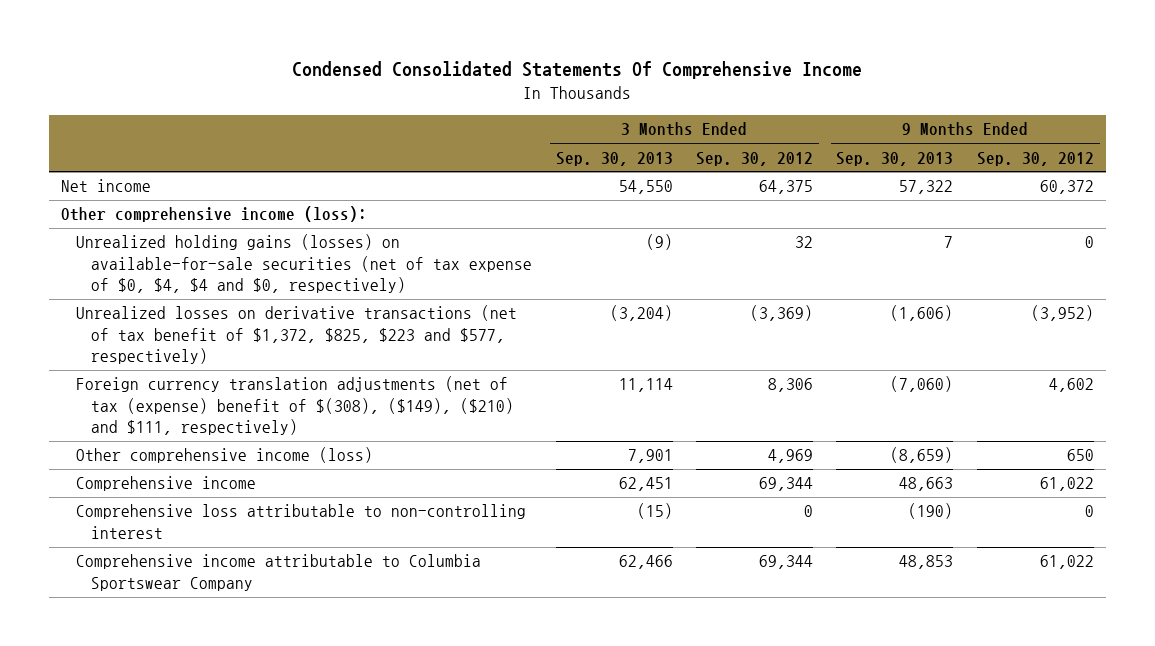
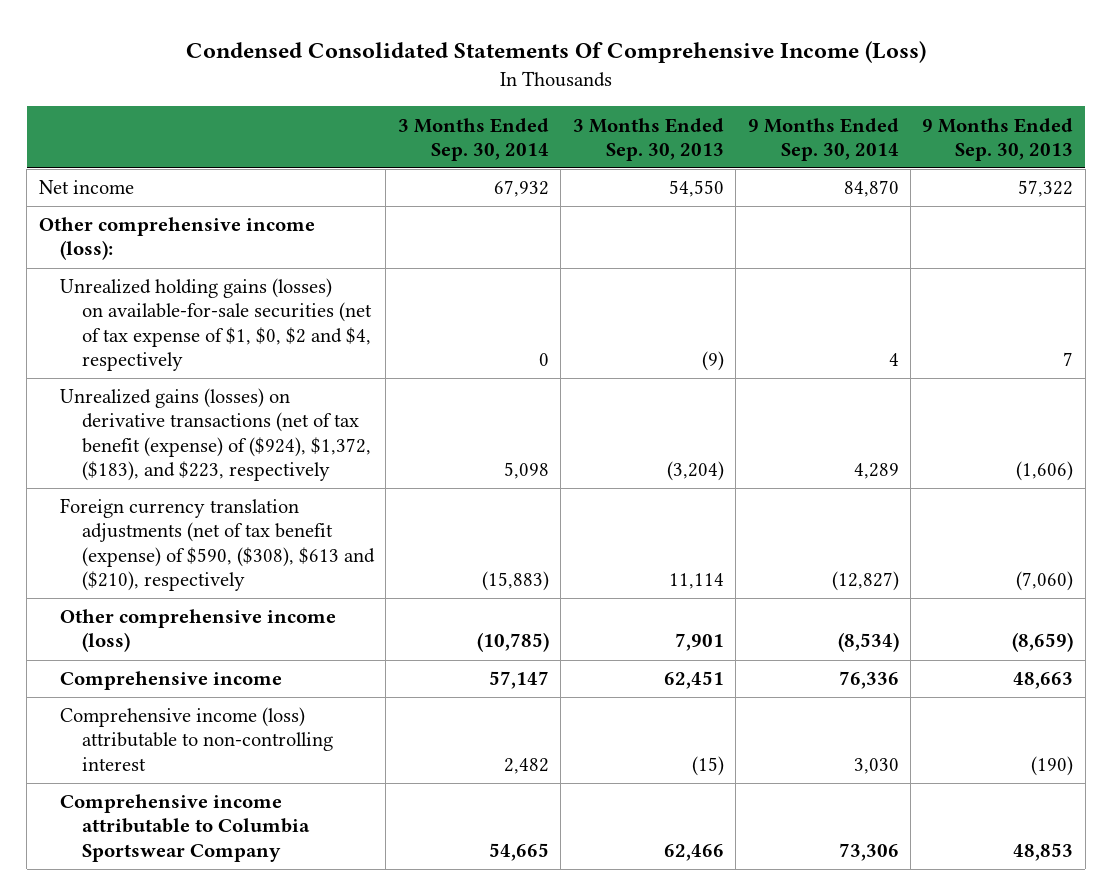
[292,61,863,80] Condensed Consolidated Statements Of Comprehensive Income -> [186,41,927,64] Condensed Consolidated Statements Of Comprehensive Income (Loss)
[696,151,814,166] Sep. 30, 2012 -> none
[976,151,1094,166] Sep. 30, 2012 -> none
none -> [397,117,549,161] 3 Months Ended Sep. 30, 2014
none -> [747,117,899,161] 9 Months Ended Sep. 30, 2014
[76,234,533,294] Unrealized holding gains (losses) on available-for-sale securities (net of tax expense of $0, $4, $4 and $0, respectively) -> [60,278,372,371] Unrealized holding gains (losses) on available-for-sale securities (net of tax expense of $1, $0, $2 and $4, respectively
[76,305,518,365] Unrealized losses on derivative transactions (net of tax benefit of $1,372, $825, $223 and $577, respectively) -> [60,388,371,481] Unrealized gains (losses) on derivative transactions (net of tax benefit (expense) of ($924), $1,372, ($183), and $223, respectively
[76,376,515,436] Foreign currency translation adjustments (net of tax (expense) benefit of $(308), ($149), ($210) and $111, respectively) -> [60,498,375,591] Foreign currency translation adjustments (net of tax benefit (expense) of $590, ($308), $613 and ($210), respectively
[76,504,527,539] Comprehensive loss attributable to non-controlling interest -> [60,707,333,771] Comprehensive income (loss) attributable to non-controlling interest

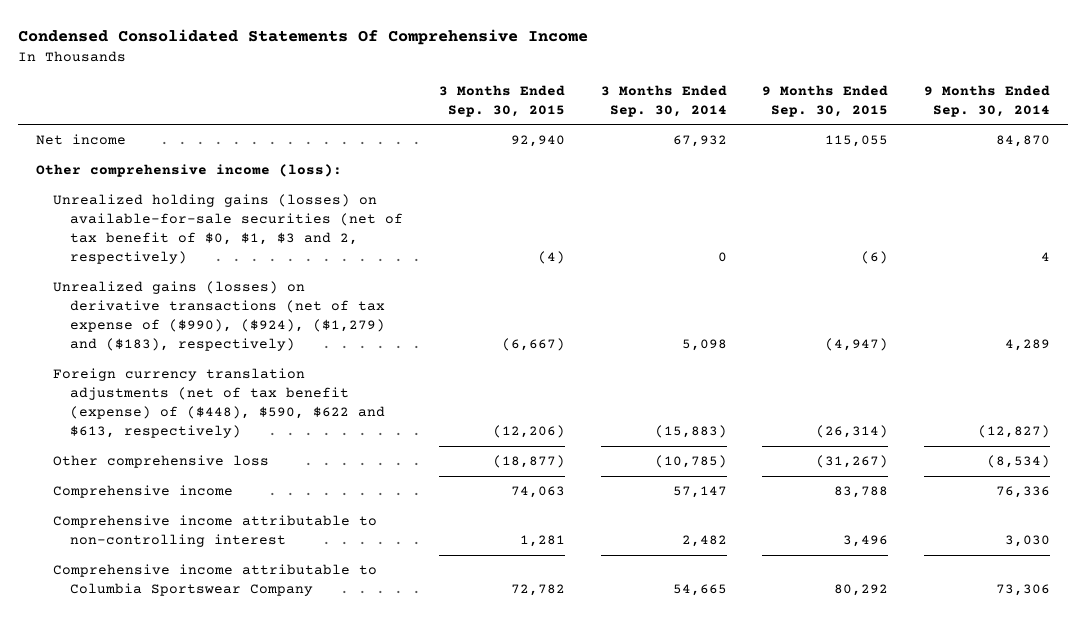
[186,41,927,64] Condensed Consolidated Statements Of Comprehensive Income (Loss) -> [17,28,588,45] Condensed Consolidated Statements Of Comprehensive Income
[572,117,724,161] 3 Months Ended Sep. 30, 2013 -> none
[922,117,1074,161] 9 Months Ended Sep. 30, 2013 -> none
none -> [438,84,565,117] 3 Months Ended Sep. 30, 2015
none -> [762,84,889,117] 9 Months Ended Sep. 30, 2015
[60,278,372,371] Unrealized holding gains (losses) on available-for-sale securities (net of tax expense of $1, $0, $2 and $4, respectively -> [53,194,404,264] Unrealized holding gains (losses) on available-for-sale securities (net of tax benefit of $0, $1, $3 and 2, respectively)
[60,388,371,481] Unrealized gains (losses) on derivative transactions (net of tax benefit (expense) of ($924), $1,372, ($183), and $223, respectively -> [53,281,386,351] Unrealized gains (losses) on derivative transactions (net of tax expense of ($990), ($924), ($1,279) and ($183), respectively)
[60,498,375,591] Foreign currency translation adjustments (net of tax benefit (expense) of $590, ($308), $613 and ($210), respectively -> [53,368,386,438] Foreign currency translation adjustments (net of tax benefit (expense) of ($448), $590, $622 and $613, respectively)
[60,609,337,653] Other comprehensive income (loss) -> [53,455,270,469] Other comprehensive loss
[60,707,333,771] Comprehensive income (loss) attributable to non-controlling interest -> [53,515,378,548] Comprehensive income attributable to non-controlling interest

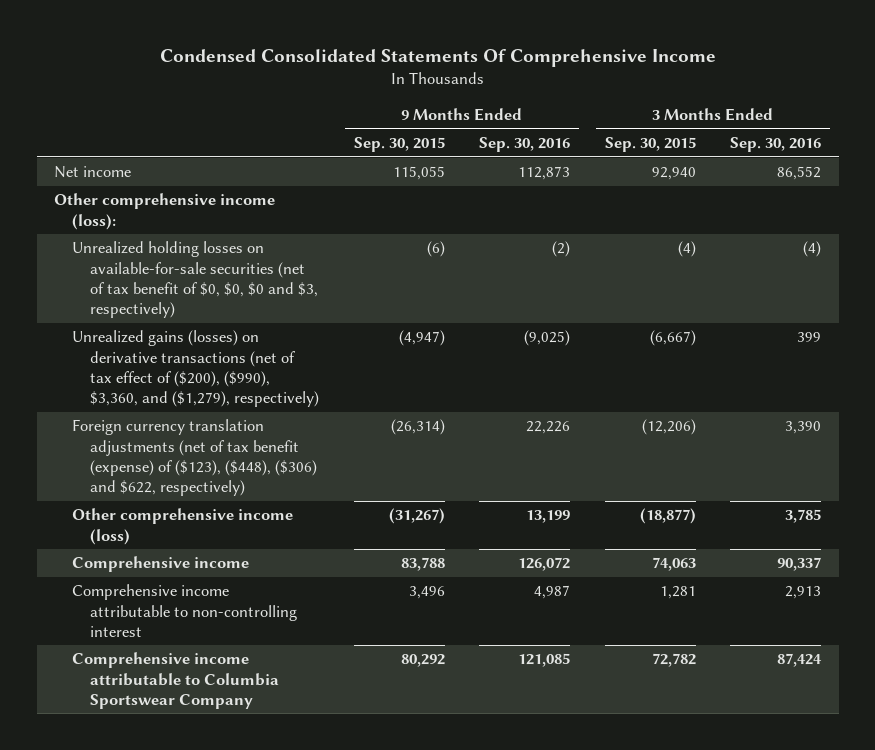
[600,84,727,117] 3 Months Ended Sep. 30, 2014 -> none
[923,84,1050,117] 9 Months Ended Sep. 30, 2014 -> none
none -> [479,137,571,153] Sep. 30, 2016
none -> [730,137,822,153] Sep. 30, 2016
[53,194,404,264] Unrealized holding gains (losses) on available-for-sale securities (net of tax benefit of $0, $1, $3 and 2, respectively) -> [71,241,318,318] Unrealized holding losses on available-for-sale securities (net of tax benefit of $0, $0, $0 and $3, respectively)
[53,281,386,351] Unrealized gains (losses) on derivative transactions (net of tax expense of ($990), ($924), ($1,279) and ($183), respectively) -> [71,330,319,407] Unrealized gains (losses) on derivative transactions (net of tax effect of ($200), ($990), $3,360, and ($1,279), respectively)
[53,368,386,438] Foreign currency translation adjustments (net of tax benefit (expense) of ($448), $590, $622 and $613, respectively) -> [71,419,317,496] Foreign currency translation adjustments (net of tax benefit (expense) of ($123), ($448), ($306) and $622, respectively)
[53,455,270,469] Other comprehensive loss -> [71,508,293,545] Other comprehensive income (loss)

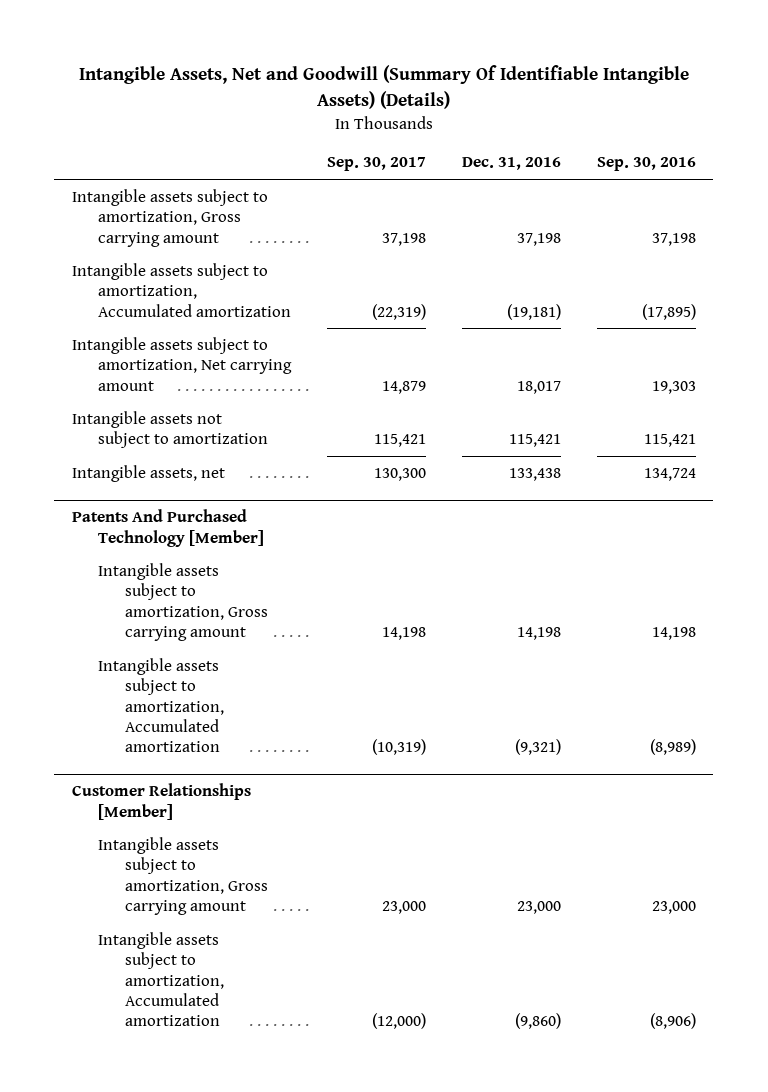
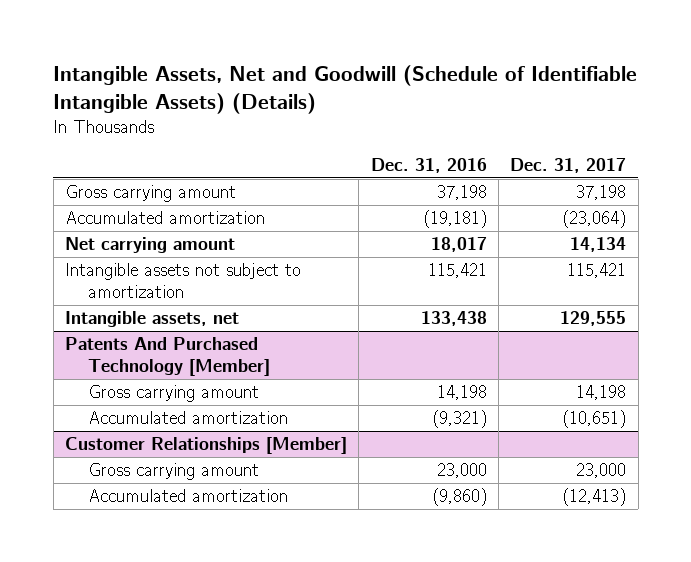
[78,65,689,110] Intangible Assets, Net and Goodwill (Summary Of Identifiable Intangible Assets) (Details) -> [53,65,638,114] Intangible Assets, Net and Goodwill (Schedule of Identifiable Intangible Assets) (Details)
[327,157,427,172] Sep. 30, 2017 -> none
[596,157,696,172] Sep. 30, 2016 -> none
none -> [510,157,627,173] Dec. 31, 2017
[72,188,269,247] Intangible assets subject to amortization, Gross carrying amount -> [64,185,236,203] Gross carrying amount
[72,262,292,317] Intangible assets subject to amortization, Accumulated amortization -> [64,211,265,225] Accumulated amortization
[72,336,293,391] Intangible assets subject to amortization, Net carrying amount -> [64,237,235,254] Net carrying amount
[98,562,268,642] Intangible assets subject to amortization, Gross carrying amount -> [87,385,259,403] Gross carrying amount
[98,657,224,753] Intangible assets subject to amortization, Accumulated amortization -> [87,411,288,425] Accumulated amortization
[98,836,268,916] Intangible assets subject to amortization, Gross carrying amount -> [87,463,259,481] Gross carrying amount
[98,931,224,1027] Intangible assets subject to amortization, Accumulated amortization -> [87,489,288,503] Accumulated amortization

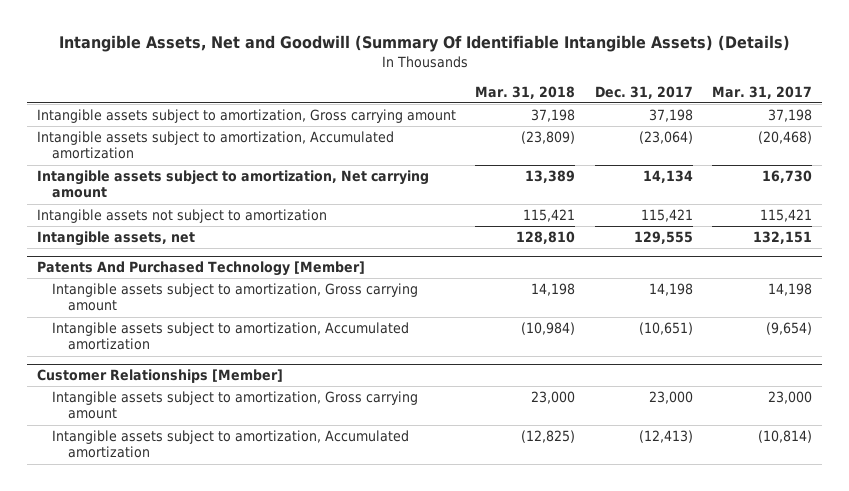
[53,65,638,114] Intangible Assets, Net and Goodwill (Schedule of Identifiable Intangible Assets) (Details) -> [58,35,790,53] Intangible Assets, Net and Goodwill (Summary Of Identifiable Intangible Assets) (Details)
[370,157,487,173] Dec. 31, 2016 -> none
none -> [475,85,576,99] Mar. 31, 2018
none -> [712,85,813,99] Mar. 31, 2017
[64,185,236,203] Gross carrying amount -> [36,109,456,124] Intangible assets subject to amortization, Gross carrying amount
[64,211,265,225] Accumulated amortization -> [36,131,394,160] Intangible assets subject to amortization, Accumulated amortization
[64,237,235,254] Net carrying amount -> [36,170,429,199] Intangible assets subject to amortization, Net carrying amount
[87,385,259,403] Gross carrying amount -> [52,283,419,312] Intangible assets subject to amortization, Gross carrying amount
[87,411,288,425] Accumulated amortization -> [52,322,410,351] Intangible assets subject to amortization, Accumulated amortization
[87,463,259,481] Gross carrying amount -> [52,391,419,420] Intangible assets subject to amortization, Gross carrying amount
[87,489,288,503] Accumulated amortization -> [52,430,410,459] Intangible assets subject to amortization, Accumulated amortization

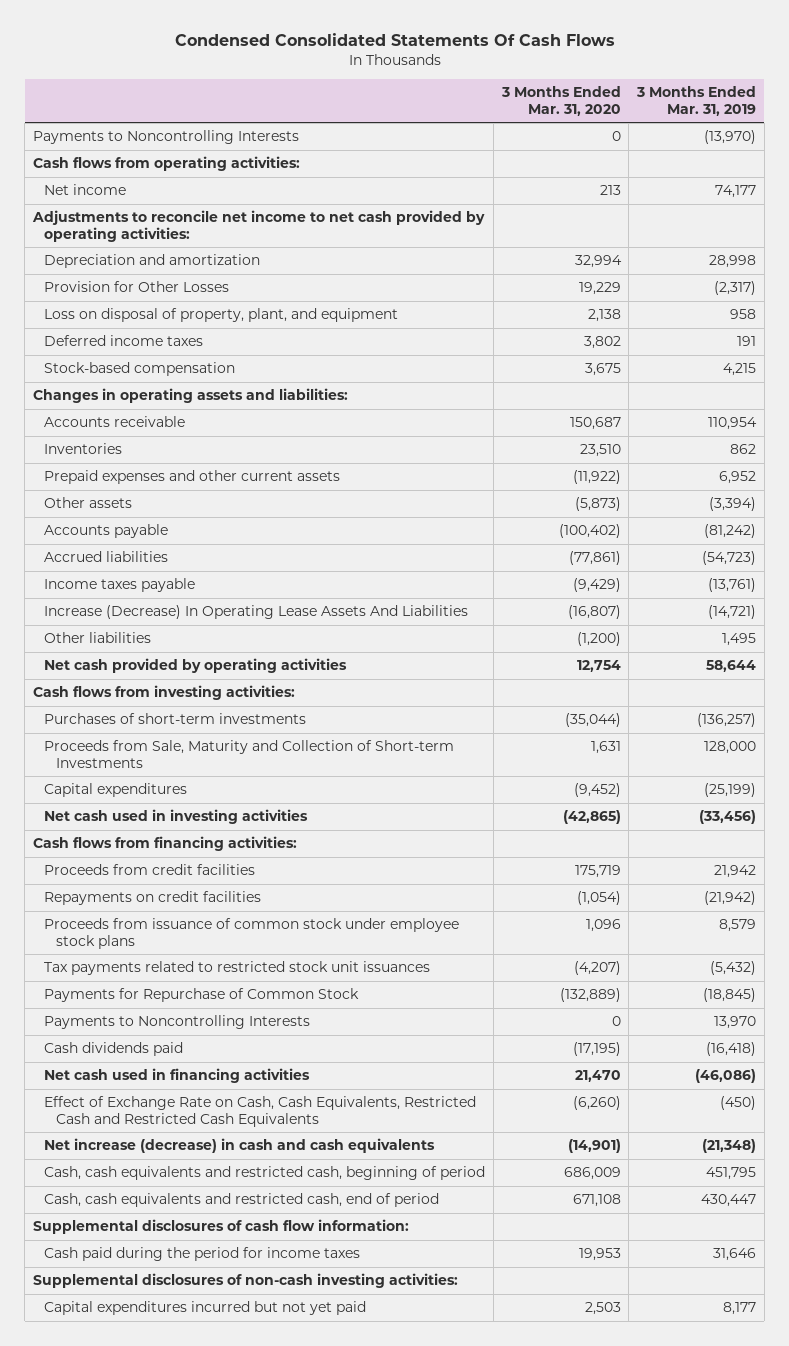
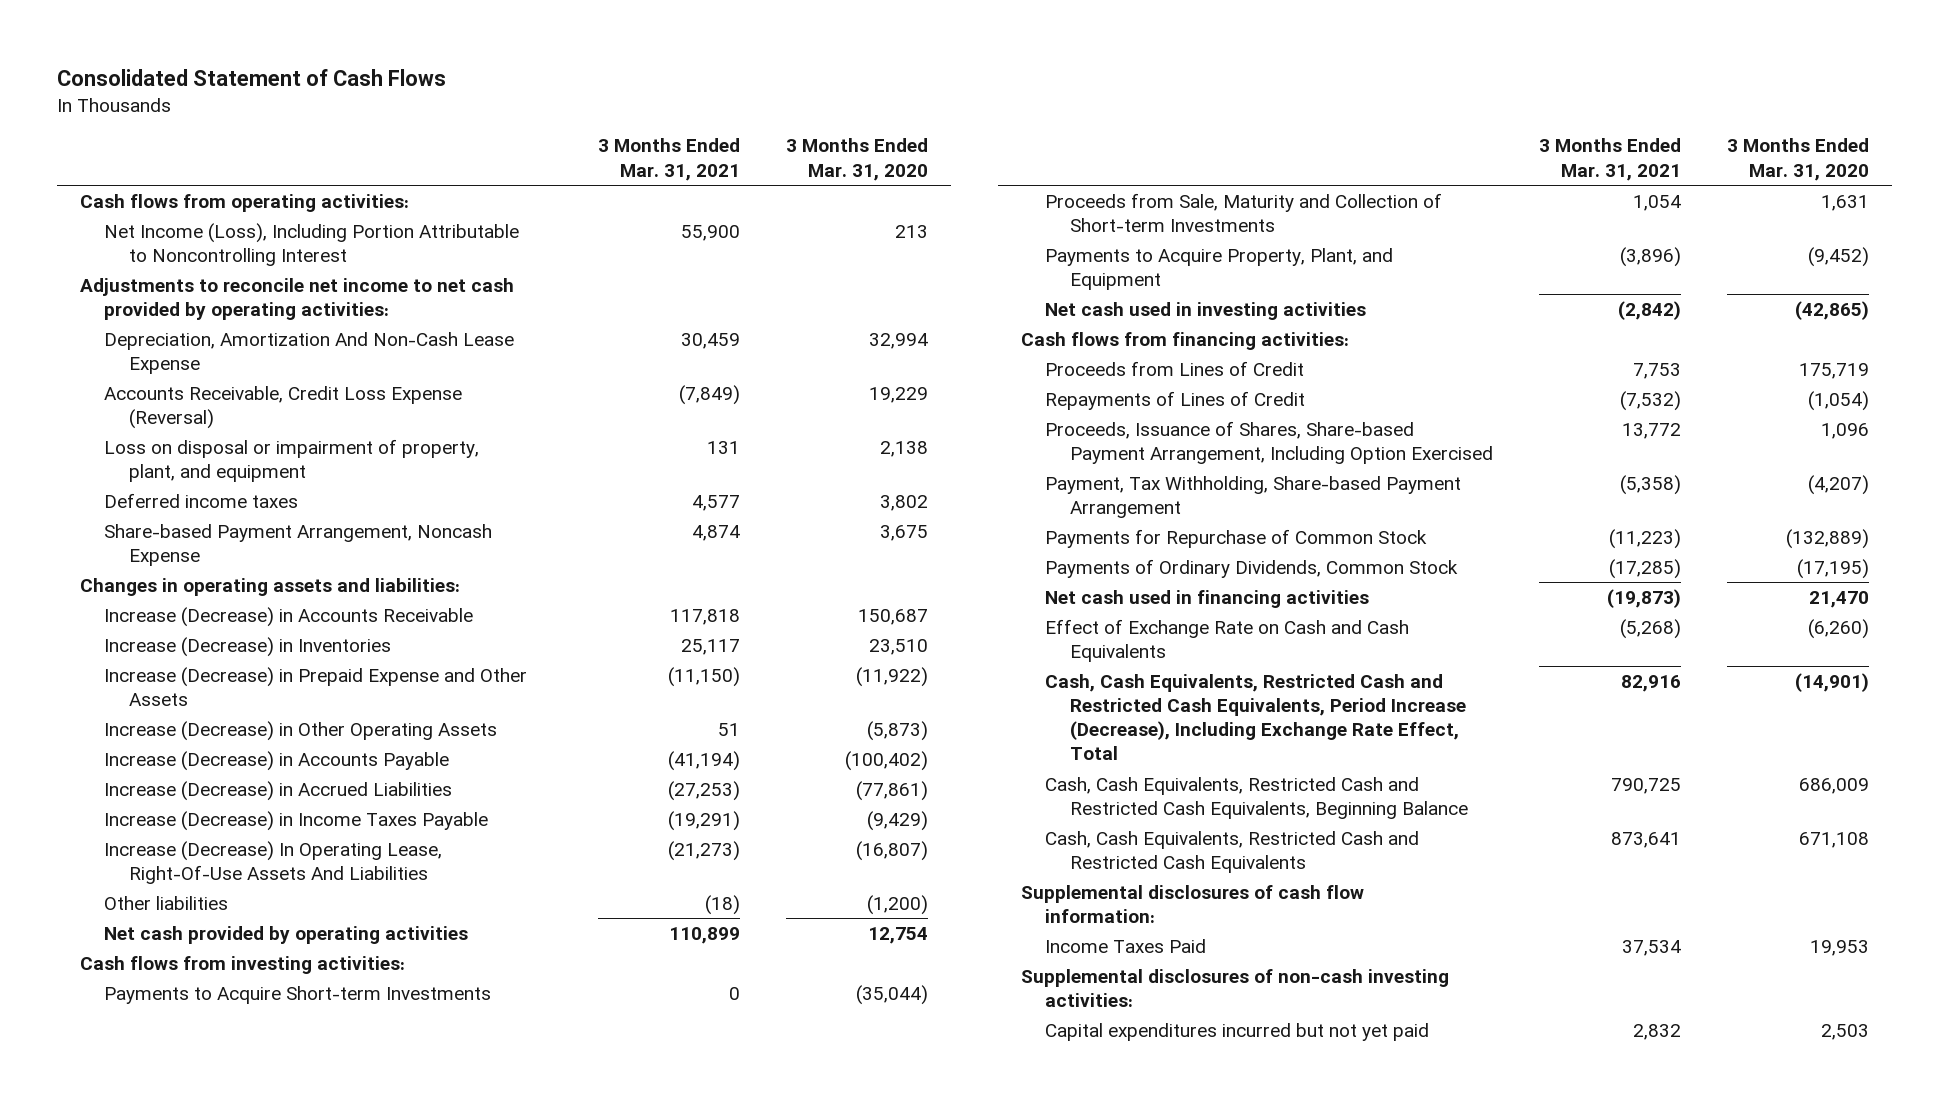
[174,33,615,47] Condensed Consolidated Statements Of Cash Flows -> [56,69,446,87] Consolidated Statement of Cash Flows
[636,86,757,116] 3 Months Ended Mar. 31, 2019 -> none
none -> [597,138,740,181] 3 Months Ended Mar. 31, 2021
[32,130,299,145] Payments to Noncontrolling Interests -> none
[44,184,127,196] Net income -> [104,222,520,266] Net Income (Loss), Including Portion Attributable to Noncontrolling Interest
[44,254,261,269] Depreciation and amortization -> [104,331,515,374] Depreciation, Amortization And Non-Cash Lease Expense
[44,281,230,293] Provision for Other Losses -> [104,385,463,429] Accounts Receivable, Credit Loss Expense (Reversal)
[44,308,399,323] Loss on disposal of property, plant, and equipment -> [104,438,480,482] Loss on disposal or impairment of property, plant, and equipment
[44,362,236,377] Stock-based compensation -> [104,523,493,566] Share-based Payment Arrangement, Noncash Expense
[44,416,186,428] Accounts receivable -> [104,606,474,627] Increase (Decrease) in Accounts Receivable
[44,443,123,455] Inventories -> [104,636,392,657] Increase (Decrease) in Inventories
[44,470,341,485] Prepaid expenses and other current assets -> [104,666,528,706] Increase (Decrease) in Prepaid Expense and Other Assets
[44,497,133,509] Other assets -> [104,720,498,741] Increase (Decrease) in Other Operating Assets
[44,524,169,539] Accounts payable -> [104,750,450,771] Increase (Decrease) in Accounts Payable
[44,551,169,563] Accrued liabilities -> [104,780,453,801] Increase (Decrease) in Accrued Liabilities
[44,578,196,593] Income taxes payable -> [104,810,489,831] Increase (Decrease) in Income Taxes Payable
[44,605,469,620] Increase (Decrease) In Operating Lease Assets And Liabilities -> [104,840,443,884] Increase (Decrease) In Operating Lease, Right-Of-Use Assets And Liabilities
[44,713,307,725] Purchases of short-term investments -> [104,985,492,1004] Payments to Acquire Short-term Investments
[44,783,188,798] Capital expenditures -> [1045,247,1394,290] Payments to Acquire Property, Plant, and Equipment
[44,864,256,876] Proceeds from credit facilities -> [1045,360,1305,376] Proceeds from Lines of Credit
[44,891,262,906] Repayments on credit facilities -> [1045,390,1306,410] Repayments of Lines of Credit
[44,918,460,949] Proceeds from issuance of common stock under employee stock plans -> [1045,420,1494,464] Proceeds, Issuance of Shares, Share-based Payment Arrangement, Including Option Exercised
[44,961,431,976] Tax payments related to restricted stock unit issuances -> [1045,475,1462,518] Payment, Tax Withholding, Share-based Payment Arrangement
[44,1015,311,1030] Payments to Noncontrolling Interests -> none
[44,1042,184,1057] Cash dividends paid -> [1045,558,1459,578] Payments of Ordinary Dividends, Common Stock
[44,1096,477,1127] Effect of Exchange Rate on Cash, Cash Equivalents, Restricted Cash and Restricted Cash Equivalents -> [1045,618,1410,662] Effect of Exchange Rate on Cash and Cash Equivalents
[44,1138,436,1154] Net increase (decrease) in cash and cash equivalents -> [1045,673,1467,761] Cash, Cash Equivalents, Restricted Cash and Restricted Cash Equivalents, Period Increase (Decrease), Including Exchange Rate Effect, Total
[44,1166,486,1181] Cash, cash equivalents and restricted cash, beginning of period -> [1045,776,1469,819] Cash, Cash Equivalents, Restricted Cash and Restricted Cash Equivalents, Beginning Balance
[44,1193,440,1208] Cash, cash equivalents and restricted cash, end of period -> [1045,830,1420,873] Cash, Cash Equivalents, Restricted Cash and Restricted Cash Equivalents
[44,1247,361,1262] Cash paid during the period for income taxes -> [1045,938,1207,953] Income Taxes Paid

